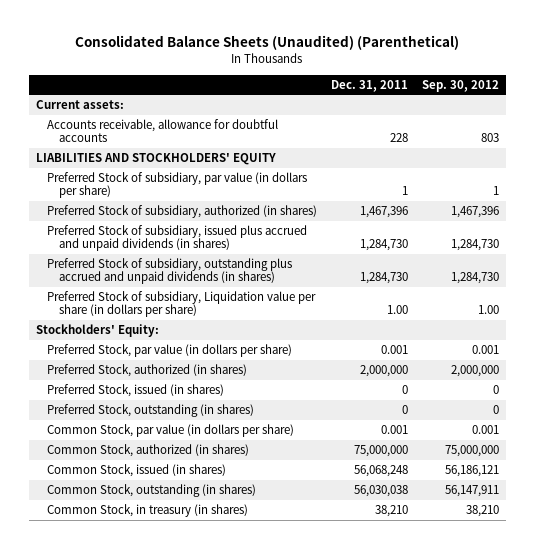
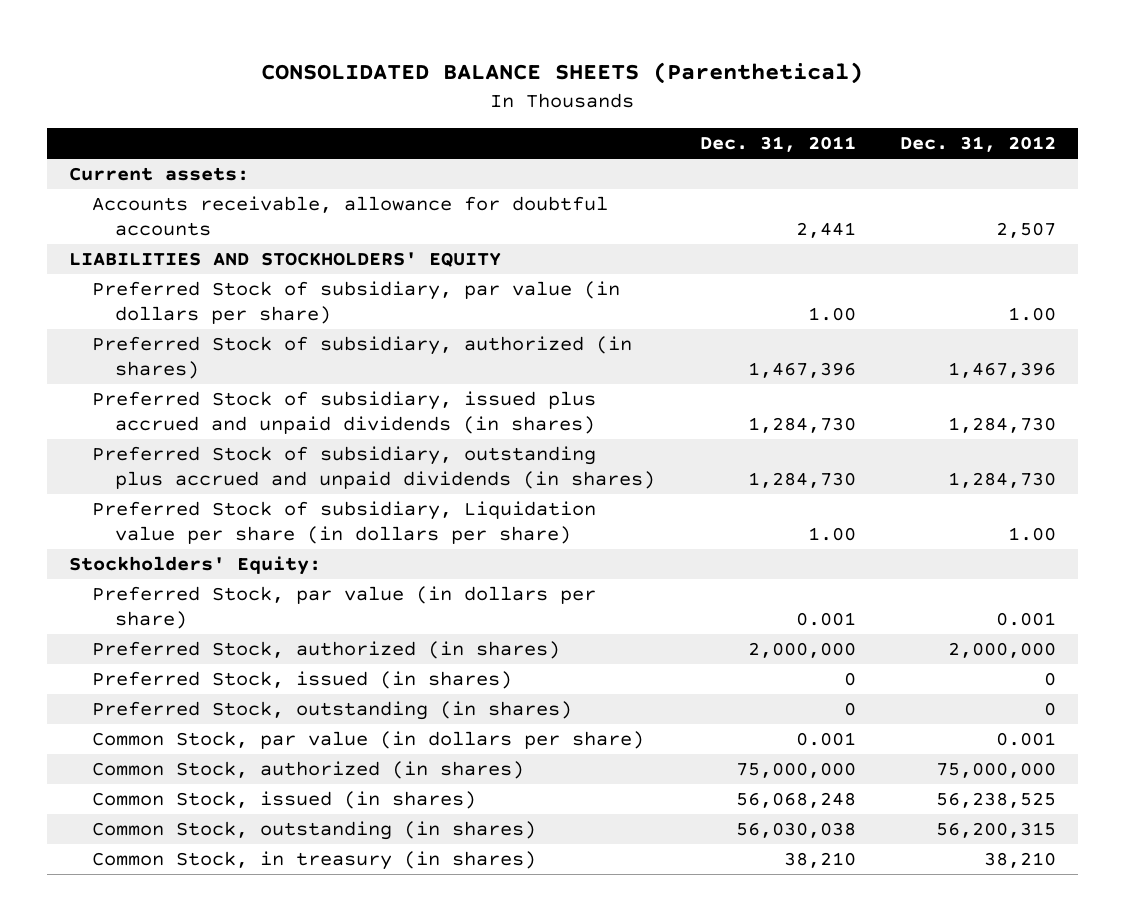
[75,35,460,51] Consolidated Balance Sheets (Unaudited) (Parenthetical) -> [261,61,864,84] CONSOLIDATED BALANCE SHEETS (Parenthetical)
[421,79,499,92] Sep. 30, 2012 -> none
none -> [899,135,1056,152] Dec. 31, 2012
[390,133,409,143] 228 -> [795,221,856,238] 2,441
[402,186,409,196] 1 -> [807,306,856,321] 1.00

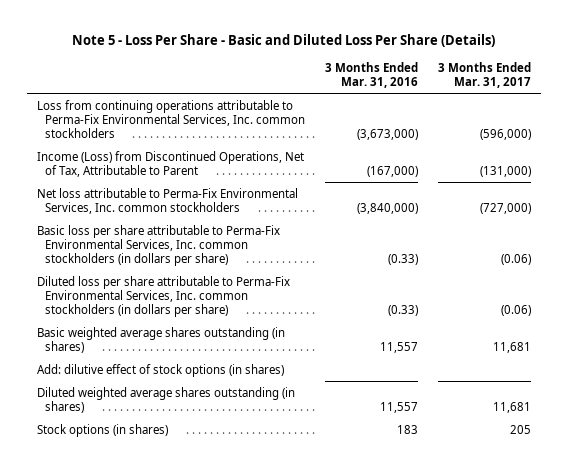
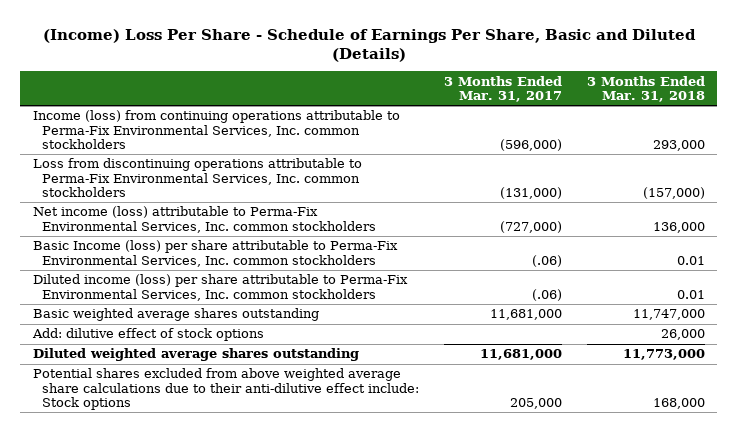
[72,34,496,48] Note 5 - Loss Per Share - Basic and Diluted Loss Per Share (Details) -> [42,28,696,63] (Income) Loss Per Share - Schedule of Earnings Per Share, Basic and Diluted (Details)
[325,62,419,89] 3 Months Ended Mar. 31, 2016 -> none
none -> [586,75,705,103] 3 Months Ended Mar. 31, 2018
[37,423,169,437] Stock options (in shares) -> none
[37,99,306,138] Loss from continuing operations attributable to Perma-Fix Environmental Services, Inc. common stockholders -> [32,110,400,150] Income (loss) from continuing operations attributable to Perma-Fix Environmental Services, Inc. common stockholders
[37,150,305,177] Income (Loss) from Discontinued Operations, Net of Tax, Attributable to Parent -> [32,158,362,198] Loss from discontinuing operations attributable to Perma-Fix Environmental Services, Inc. common stockholders
[37,187,299,214] Net loss attributable to Perma-Fix Environmental Services, Inc. common stockholders -> [32,206,376,233] Net income (loss) attributable to Perma-Fix Environmental Services, Inc. common stockholders
[37,224,281,266] Basic loss per share attributable to Perma-Fix Environmental Services, Inc. common stockholders (in dollars per share) -> [32,240,398,267] Basic Income (loss) per share attributable to Perma-Fix Environmental Services, Inc. common stockholders
[501,253,532,265] (0.06) -> [531,254,562,267] (.06)
[37,275,291,317] Diluted loss per share attributable to Perma-Fix Environmental Services, Inc. common stockholders (in dollars per share) -> [32,274,408,301] Diluted income (loss) per share attributable to Perma-Fix Environmental Services, Inc. common stockholders
[501,304,532,316] (0.06) -> [531,288,562,301] (.06)
[37,326,286,353] Basic weighted average shares outstanding (in shares) -> [32,308,319,322] Basic weighted average shares outstanding
[493,341,532,353] 11,681 -> [489,309,562,321] 11,681,000
[37,363,285,377] Add: dilutive effect of stock options (in shares) -> [31,328,264,342] Add: dilutive effect of stock options
[37,386,296,413] Diluted weighted average shares outstanding (in shares) -> [32,348,359,362] Diluted weighted average shares outstanding
[493,401,532,413] 11,681 -> [479,349,562,361] 11,681,000
none -> [32,368,419,411] Potential shares excluded from above weighted average share calculations due to their anti-dilutive effect include: Stock options

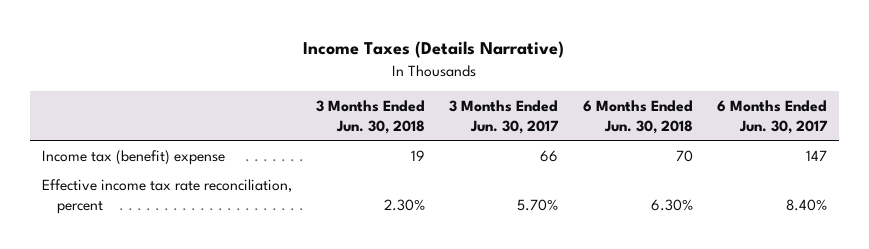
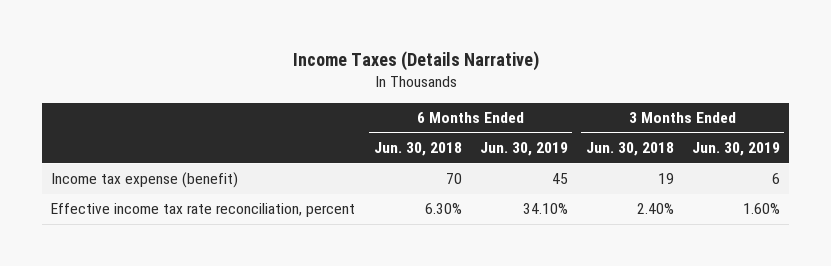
[449,99,560,134] 3 Months Ended Jun. 30, 2017 -> none
[716,99,828,134] 6 Months Ended Jun. 30, 2017 -> none
none -> [479,142,568,157] Jun. 30, 2019
none -> [691,142,780,157] Jun. 30, 2019
[42,149,226,165] Income tax (benefit) expense -> [51,172,239,189] Income tax expense (benefit)
[384,198,426,211] 2.30% -> [636,203,674,215] 2.40%

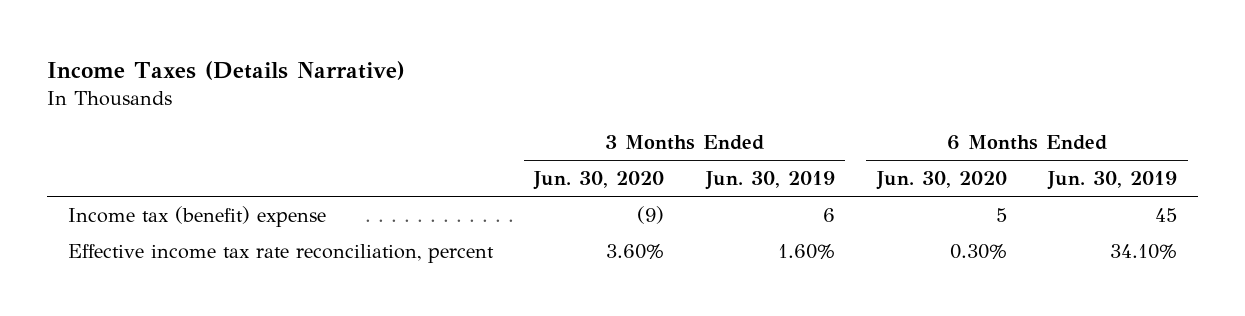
[373,142,462,157] Jun. 30, 2018 -> none
[585,142,674,157] Jun. 30, 2018 -> none
none -> [533,171,665,191] Jun. 30, 2020
none -> [875,171,1007,191] Jun. 30, 2020
[51,172,239,189] Income tax expense (benefit) -> [67,205,326,227] Income tax (benefit) expense

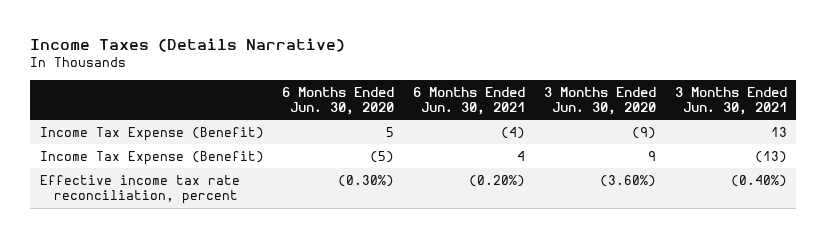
[704,171,835,191] Jun. 30, 2019 -> none
[1047,171,1178,191] Jun. 30, 2019 -> none
none -> [413,86,526,115] 6 Months Ended Jun. 30, 2021
none -> [674,86,787,115] 3 Months Ended Jun. 30, 2021
[67,205,326,227] Income tax (benefit) expense -> [39,127,264,142] Income Tax Expense (Benefit)
none -> [39,151,264,166] Income Tax Expense (Benefit)
[606,243,665,259] 3.60% -> [599,175,656,188] (3.60%)
[949,243,1007,259] 0.30% -> [338,175,395,188] (0.30%)

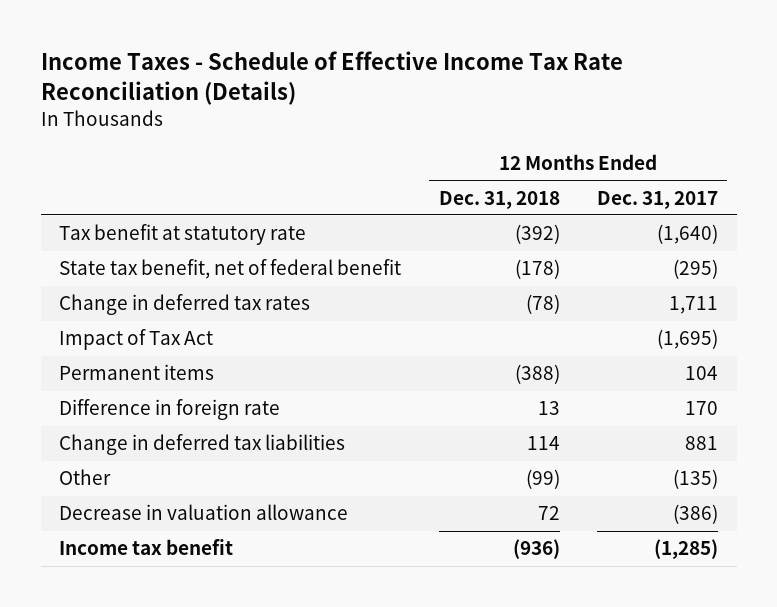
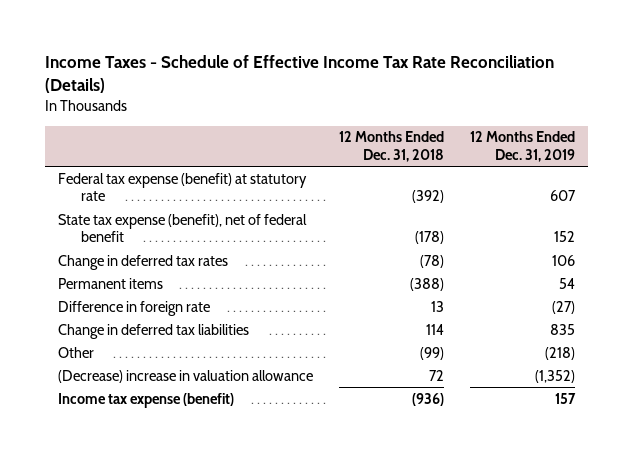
[597,190,719,209] Dec. 31, 2017 -> none
none -> [469,131,575,162] 12 Months Ended Dec. 31, 2019
[59,224,307,246] Tax benefit at statutory rate -> [58,172,308,202] Federal tax expense (benefit) at statutory rate
[59,259,402,280] State tax benefit, net of federal benefit -> [58,213,308,243] State tax expense (benefit), net of federal benefit
[59,329,214,351] Impact of Tax Act -> none
[59,504,349,521] Decrease in valuation allowance -> [58,369,314,383] (Decrease) increase in valuation allowance
[59,539,234,556] Income tax benefit -> [58,392,235,408] Income tax expense (benefit)

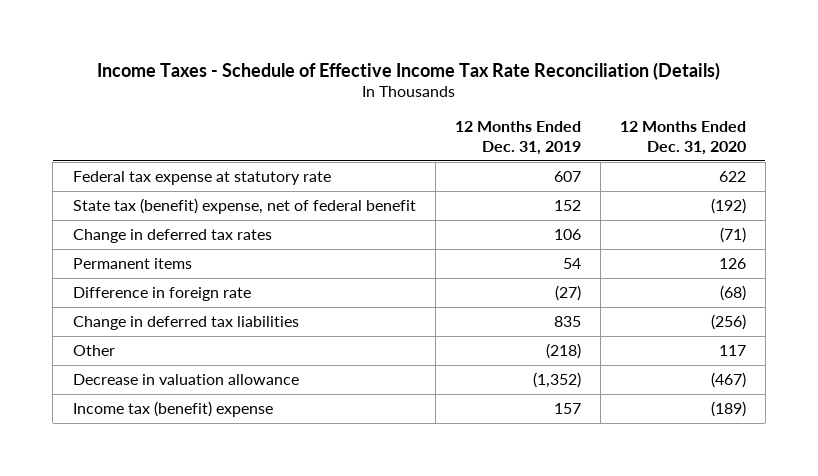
[338,131,444,162] 12 Months Ended Dec. 31, 2018 -> none
none -> [619,121,746,155] 12 Months Ended Dec. 31, 2020
[58,172,308,202] Federal tax expense (benefit) at statutory rate -> [72,170,331,185] Federal tax expense at statutory rate
[58,213,308,243] State tax expense (benefit), net of federal benefit -> [72,197,416,214] State tax (benefit) expense, net of federal benefit
[58,369,314,383] (Decrease) increase in valuation allowance -> [72,373,299,385] Decrease in valuation allowance
[58,392,235,408] Income tax expense (benefit) -> [72,400,273,417] Income tax (benefit) expense

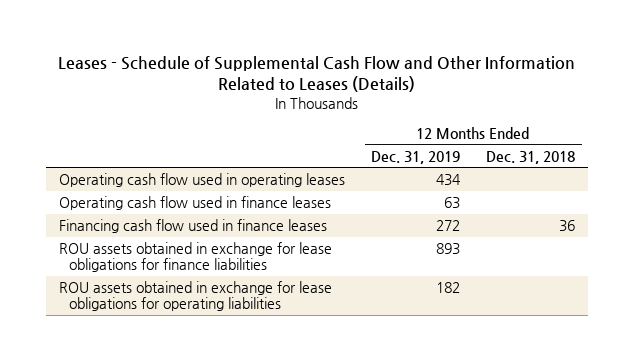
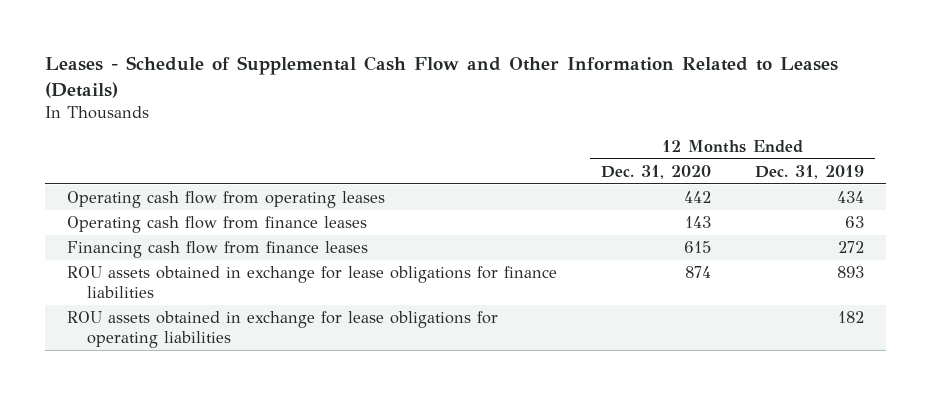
[486,150,576,164] Dec. 31, 2018 -> none
none -> [601,164,712,179] Dec. 31, 2020
[59,173,346,188] Operating cash flow used in operating leases -> [66,191,385,209] Operating cash flow from operating leases
[59,196,332,211] Operating cash flow used in finance leases -> [66,216,367,234] Operating cash flow from finance leases
[59,219,328,234] Financing cash flow used in finance leases -> [66,241,368,259] Financing cash flow from finance leases

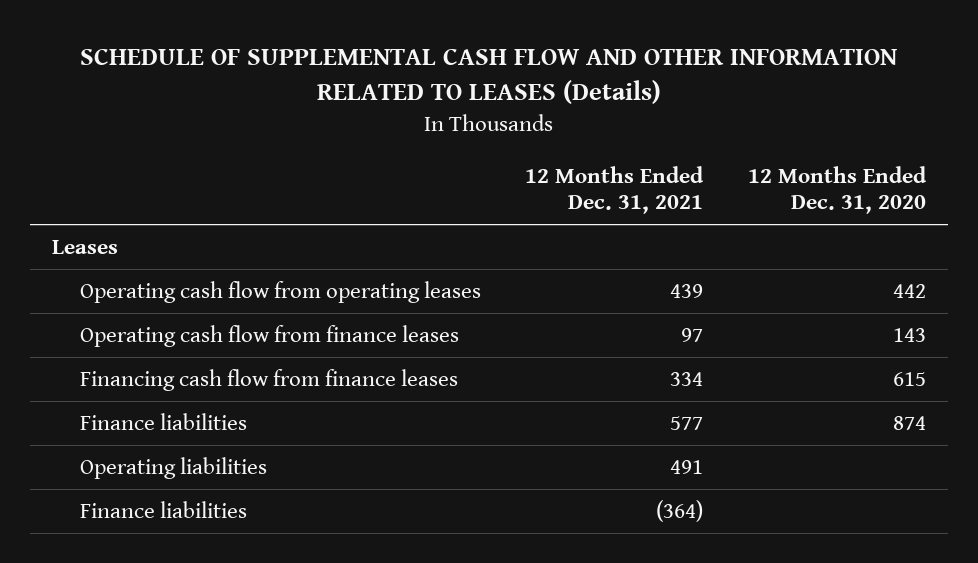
[44,56,838,98] Leases - Schedule of Supplemental Cash Flow and Other Information Related to Leases (Details) -> [79,47,897,105] SCHEDULE OF SUPPLEMENTAL CASH FLOW AND OTHER INFORMATION RELATED TO LEASES (Details)
[755,164,865,179] Dec. 31, 2019 -> none
none -> [525,165,705,215] 12 Months Ended Dec. 31, 2021
none -> [51,240,118,255] Leases
[66,266,557,298] ROU assets obtained in exchange for lease obligations for finance liabilities -> [80,413,248,431] Finance liabilities
[66,311,498,348] ROU assets obtained in exchange for lease obligations for operating liabilities -> [80,457,268,480] Operating liabilities
none -> [80,501,248,519] Finance liabilities

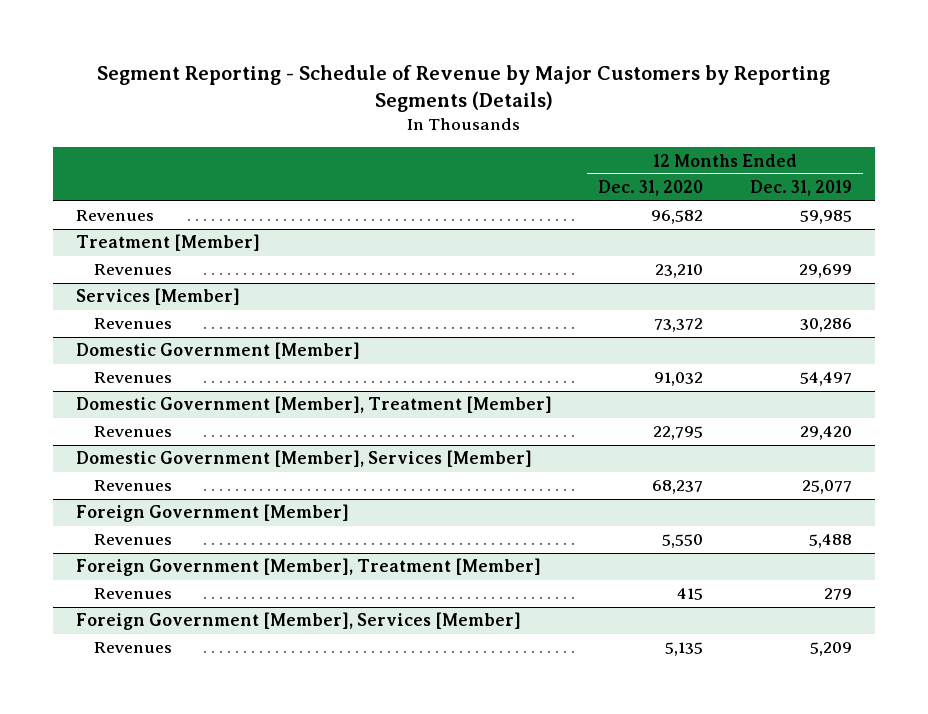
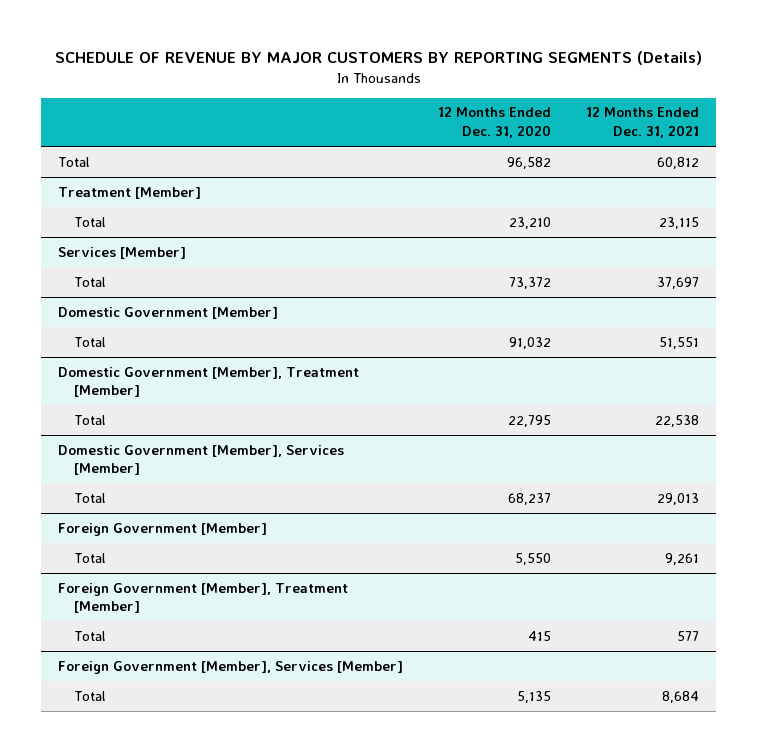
[96,64,830,112] Segment Reporting - Schedule of Revenue by Major Customers by Reporting Segments (Details) -> [54,51,702,66] SCHEDULE OF REVENUE BY MAJOR CUSTOMERS BY REPORTING SEGMENTS (Details)
[749,180,852,197] Dec. 31, 2019 -> none
none -> [585,107,699,139] 12 Months Ended Dec. 31, 2021
[76,210,155,222] Revenues -> [58,156,91,167] Total
[94,264,173,276] Revenues -> [74,216,107,227] Total
[94,318,173,330] Revenues -> [74,276,107,287] Total
[94,372,173,384] Revenues -> [74,336,107,347] Total
[94,426,173,438] Revenues -> [74,414,107,425] Total
[94,480,173,492] Revenues -> [74,492,107,503] Total
[94,534,173,546] Revenues -> [74,552,107,563] Total
[94,588,173,600] Revenues -> [74,630,107,641] Total
[94,642,173,654] Revenues -> [74,690,107,701] Total

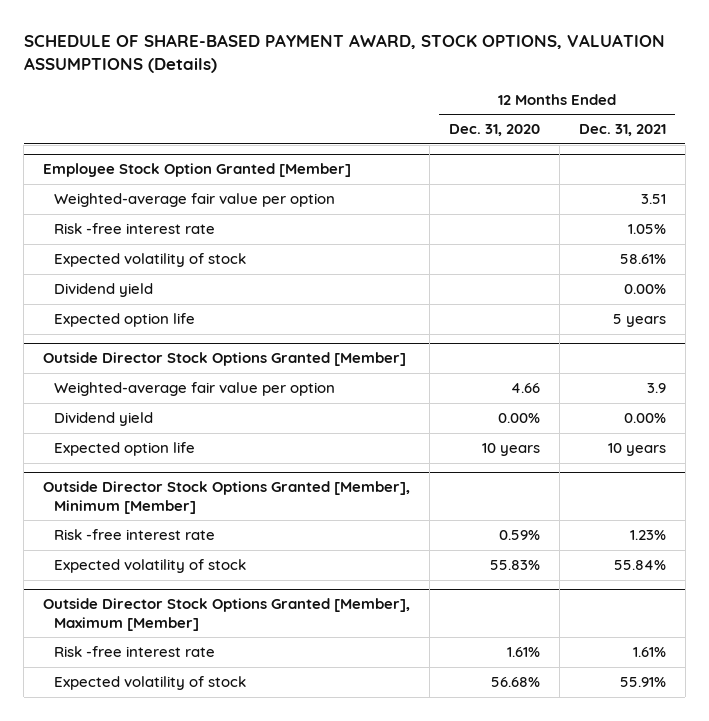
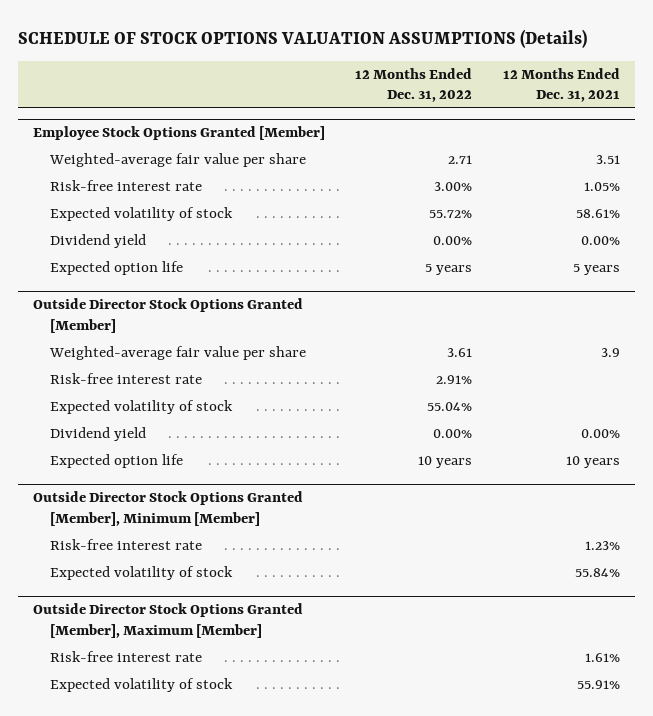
[23,33,665,73] SCHEDULE OF SHARE-BASED PAYMENT AWARD, STOCK OPTIONS, VALUATION ASSUMPTIONS (Details) -> [17,28,587,48] SCHEDULE OF STOCK OPTIONS VALUATION ASSUMPTIONS (Details)
[448,124,540,137] Dec. 31, 2020 -> none
none -> [355,67,473,103] 12 Months Ended Dec. 31, 2022
[42,163,351,178] Employee Stock Option Granted [Member] -> [32,126,325,141] Employee Stock Options Granted [Member]
[53,193,335,208] Weighted-average fair value per option -> [48,153,306,168] Weighted-average fair value per share
[53,223,215,235] Risk -free interest rate -> [49,180,202,192] Risk-free interest rate
[53,382,335,397] Weighted-average fair value per option -> [48,346,306,361] Weighted-average fair value per share
none -> [49,373,202,385] Risk-free interest rate
none -> [49,400,233,415] Expected volatility of stock
[53,529,215,541] Risk -free interest rate -> [49,539,202,551] Risk-free interest rate
[53,646,215,658] Risk -free interest rate -> [49,651,202,663] Risk-free interest rate

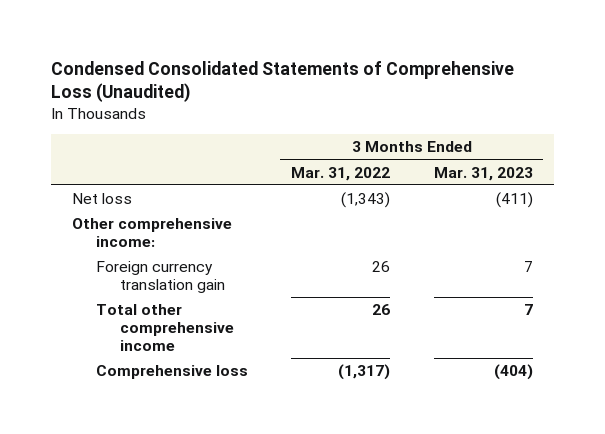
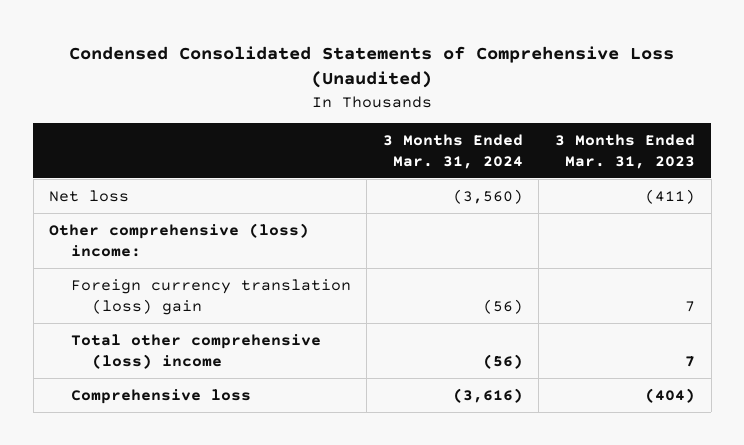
[291,166,391,181] Mar. 31, 2022 -> none
none -> [382,134,523,169] 3 Months Ended Mar. 31, 2024
[72,218,233,247] Other comprehensive income: -> [49,222,310,257] Other comprehensive (loss) income:
[96,261,225,293] Foreign currency translation gain -> [70,278,351,315] Foreign currency translation (loss) gain
[96,304,234,351] Total other comprehensive income -> [70,333,321,369] Total other comprehensive (loss) income

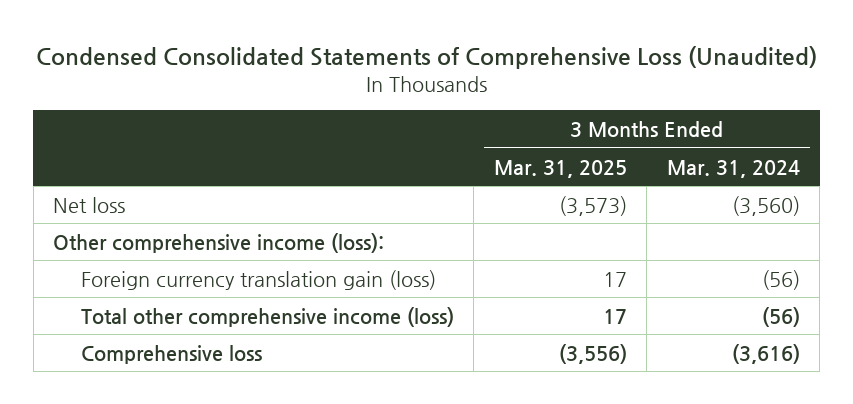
[555,134,696,169] 3 Months Ended Mar. 31, 2023 -> none
none -> [493,159,627,178] Mar. 31, 2025
[49,222,310,257] Other comprehensive (loss) income: -> [53,232,385,253] Other comprehensive income (loss):
[70,278,351,315] Foreign currency translation (loss) gain -> [80,269,436,290] Foreign currency translation gain (loss)
[70,333,321,369] Total other comprehensive (loss) income -> [80,306,454,327] Total other comprehensive income (loss)

